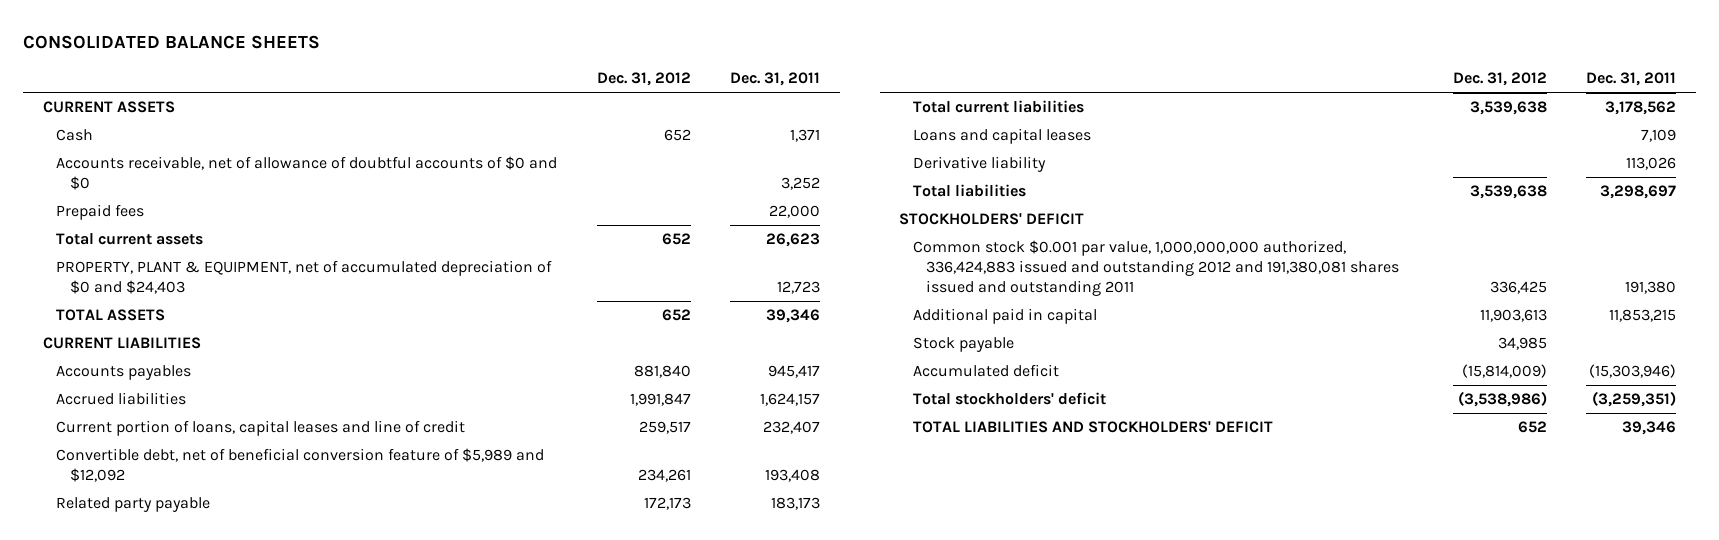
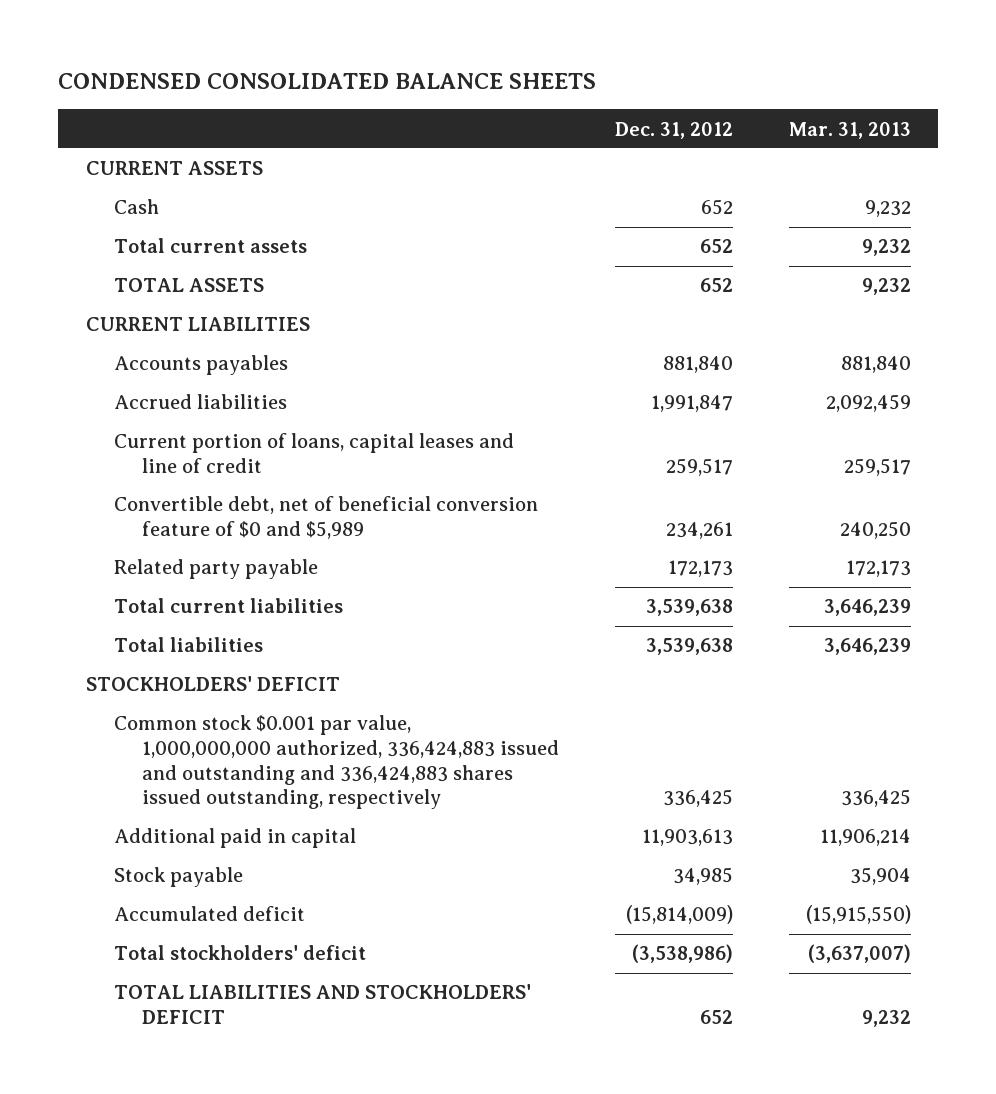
[22,34,320,49] CONSOLIDATED BALANCE SHEETS -> [57,73,596,90] CONDENSED CONSOLIDATED BALANCE SHEETS
[729,72,820,87] Dec. 31, 2011 -> none
none -> [788,121,911,139] Mar. 31, 2013
[56,156,558,191] Accounts receivable, net of allowance of doubtful accounts of $0 and $0 -> none
[56,204,145,221] Prepaid fees -> none
[56,260,553,295] PROPERTY, PLANT & EQUIPMENT, net of accumulated depreciation of $0 and $24,403 -> none
[56,448,545,483] Convertible debt, net of beneficial conversion feature of $5,989 and $12,092 -> [114,496,539,539] Convertible debt, net of beneficial conversion feature of $0 and $5,989
[912,128,1091,145] Loans and capital leases -> none
[912,156,1046,173] Derivative liability -> none
[912,240,1400,297] Common stock $0.001 par value, 1,000,000,000 authorized, 336,424,883 issued and outstanding 2012 and 191,380,081 shares issued and outstanding 2011 -> [114,715,560,810] Common stock $0.001 par value, 1,000,000,000 authorized, 336,424,883 issued and outstanding and 336,424,883 shares issued outstanding, respectively

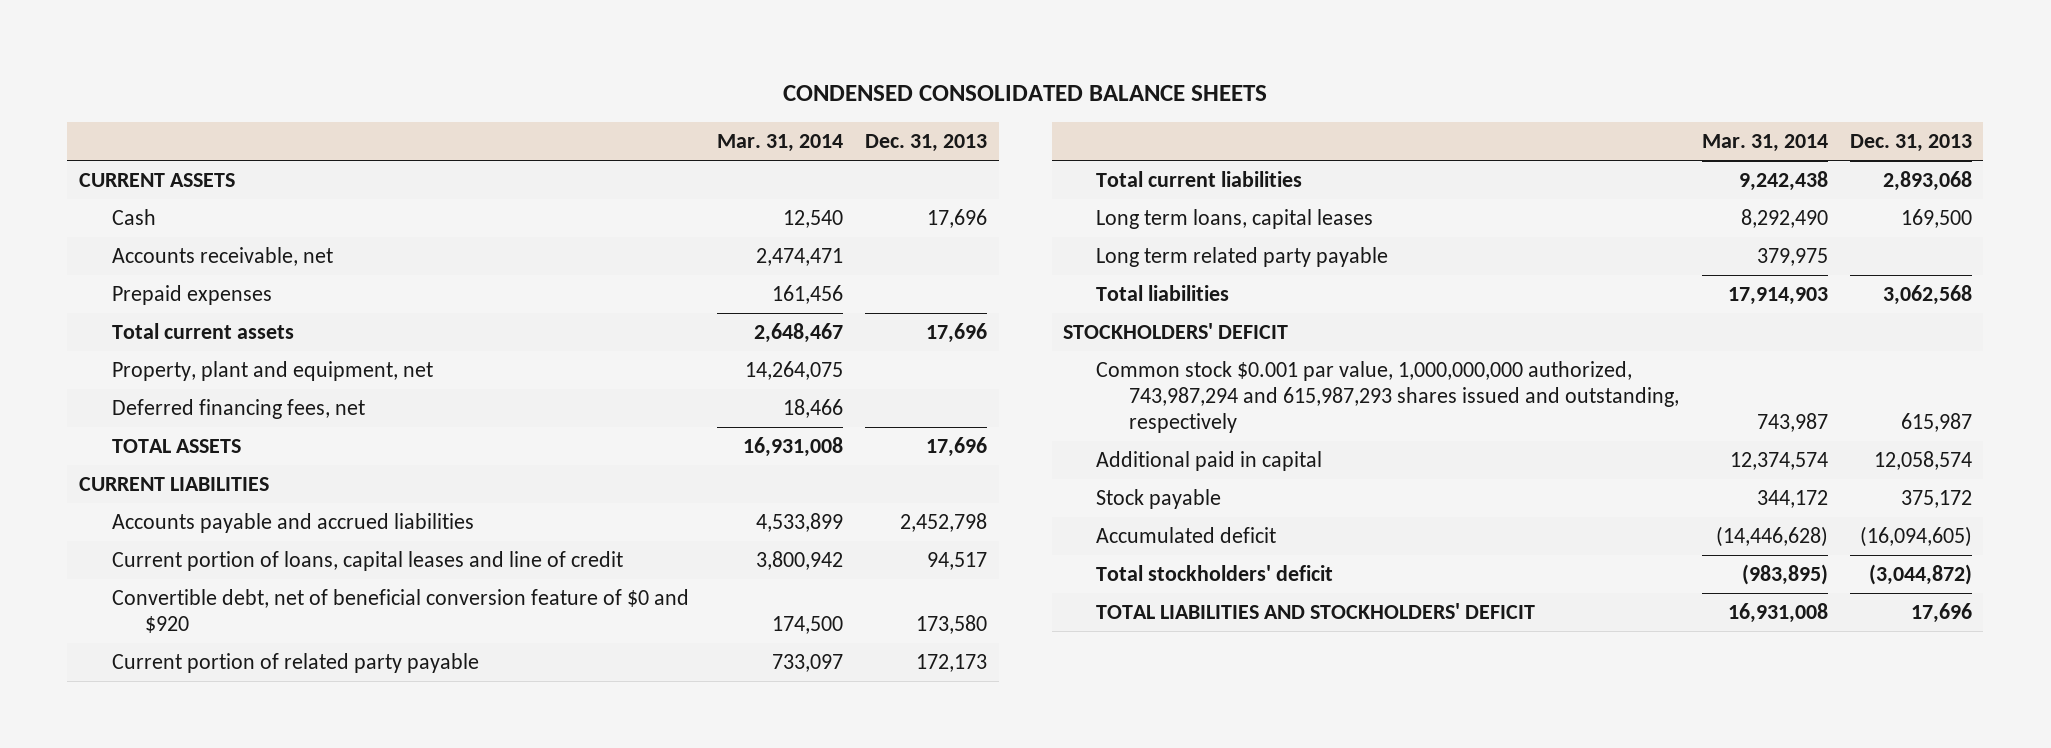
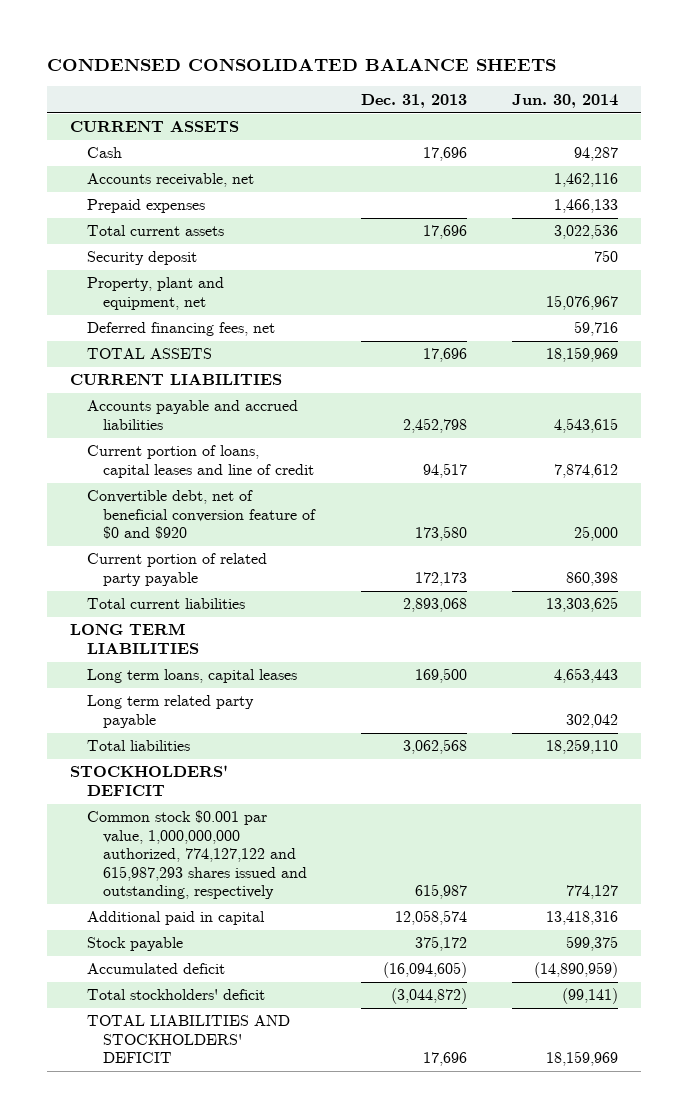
[717,134,844,153] Mar. 31, 2014 -> none
none -> [511,93,618,108] Jun. 30, 2014
none -> [86,251,197,266] Security deposit
none -> [69,623,199,654] LONG TERM LIABILITIES
[1096,360,1680,434] Common stock $0.001 par value, 1,000,000,000 authorized, 743,987,294 and 615,987,293 shares issued and outstanding, respectively -> [86,810,308,900] Common stock $0.001 par value, 1,000,000,000 authorized, 774,127,122 and 615,987,293 shares issued and outstanding, respectively

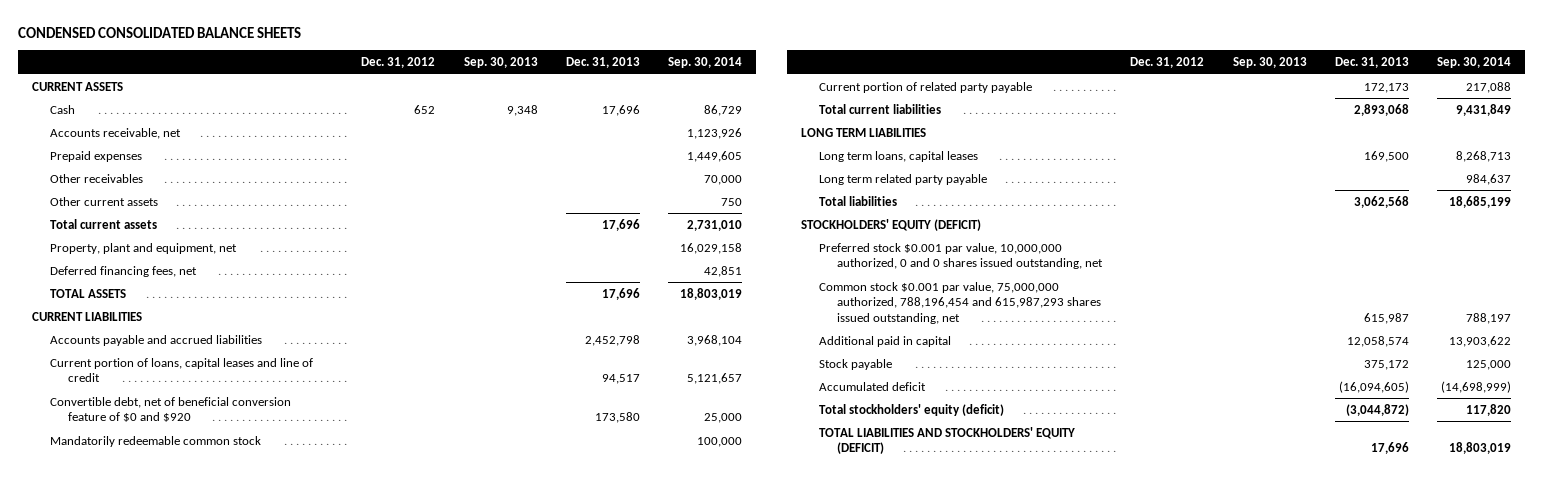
[511,93,618,108] Jun. 30, 2014 -> none
none -> [361,56,436,68] Dec. 31, 2012
none -> [463,56,538,68] Sep. 30, 2013
none -> [668,56,743,68] Sep. 30, 2014
none -> [50,173,144,183] Other receivables
none -> [50,196,159,206] Other current assets
[86,251,197,266] Security deposit -> none
none -> [50,435,262,447] Mandatorily redeemable common stock
[69,765,228,796] STOCKHOLDERS' DEFICIT -> [801,218,982,231] STOCKHOLDERS' EQUITY (DEFICIT)
none -> [819,242,1104,270] Preferred stock $0.001 par value, 10,000,000 authorized, 0 and 0 shares issued outstanding, net
[86,810,308,900] Common stock $0.001 par value, 1,000,000,000 authorized, 774,127,122 and 615,987,293 shares issued and outstanding, respectively -> [819,281,1102,324] Common stock $0.001 par value, 75,000,000 authorized, 788,196,454 and 615,987,293 shares issued outstanding, net
[86,989,265,1001] Total stockholders' deficit -> [819,403,1005,416] Total stockholders' equity (deficit)
[86,1015,290,1064] TOTAL LIABILITIES AND STOCKHOLDERS' DEFICIT -> [819,426,1076,455] TOTAL LIABILITIES AND STOCKHOLDERS' EQUITY (DEFICIT)

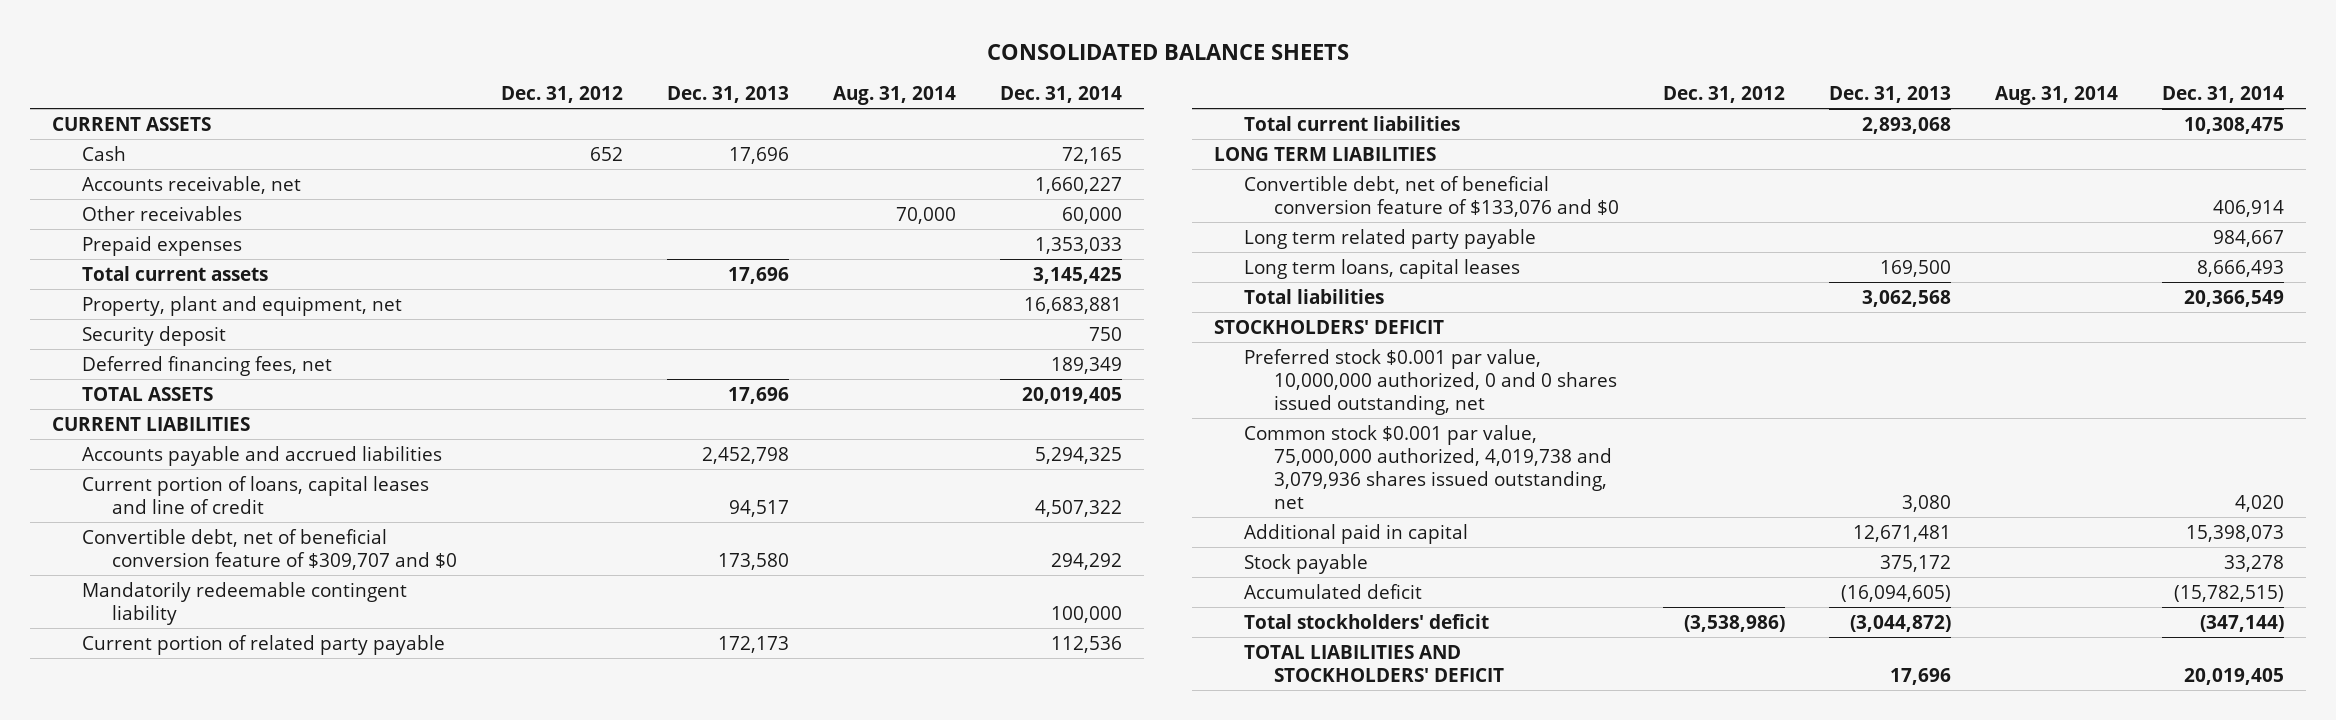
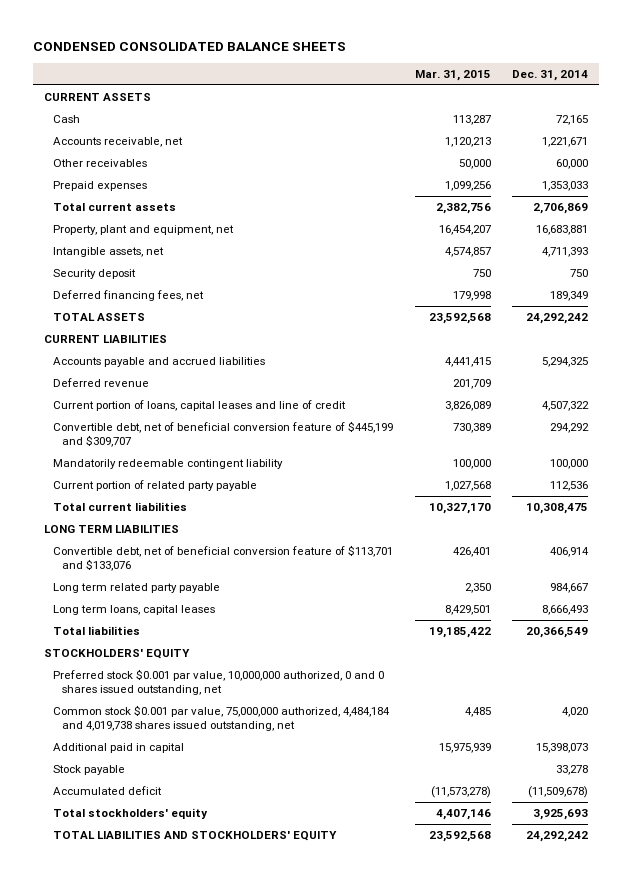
[986,43,1349,60] CONSOLIDATED BALANCE SHEETS -> [33,42,347,52] CONDENSED CONSOLIDATED BALANCE SHEETS
[500,86,623,104] Dec. 31, 2012 -> none
[667,86,790,104] Dec. 31, 2013 -> none
[833,86,957,106] Aug. 31, 2014 -> none
none -> [414,69,491,81] Mar. 31, 2015
[1035,176,1123,194] 1,660,227 -> [542,137,589,148] 1,221,671
[1033,266,1123,284] 3,145,425 -> [533,203,589,215] 2,706,869
none -> [53,247,165,258] Intangible assets, net
[1022,386,1123,404] 20,019,405 -> [526,313,589,325] 24,292,242
none -> [53,378,150,388] Deferred revenue
[82,528,457,570] Convertible debt, net of beneficial conversion feature of $309,707 and $0 -> [53,421,394,447] Convertible debt, net of beneficial conversion feature of $445,199 and $309,707
[1243,175,1619,217] Convertible debt, net of beneficial conversion feature of $133,076 and $0 -> [53,545,394,571] Convertible debt, net of beneficial conversion feature of $113,701 and $133,076
[1213,319,1444,334] STOCKHOLDERS' DEFICIT -> [44,649,191,660] STOCKHOLDERS' EQUITY
[1243,424,1612,510] Common stock $0.001 par value, 75,000,000 authorized, 4,019,738 and 3,079,936 shares issued outstanding, net -> [53,705,391,731] Common stock $0.001 par value, 75,000,000 authorized, 4,484,184 and 4,019,738 shares issued outstanding, net
[2173,584,2284,602] (15,782,515) -> [528,786,589,799] (11,509,678)
[1243,613,1489,629] Total stockholders' deficit -> [53,808,209,820] Total stockholders' equity
[2199,614,2284,632] (347,144) -> [533,809,589,821] 3,925,693
[1243,644,1504,682] TOTAL LIABILITIES AND STOCKHOLDERS' DEFICIT -> [53,831,338,842] TOTAL LIABILITIES AND STOCKHOLDERS' EQUITY
[2183,667,2284,685] 20,019,405 -> [526,831,589,843] 24,292,242

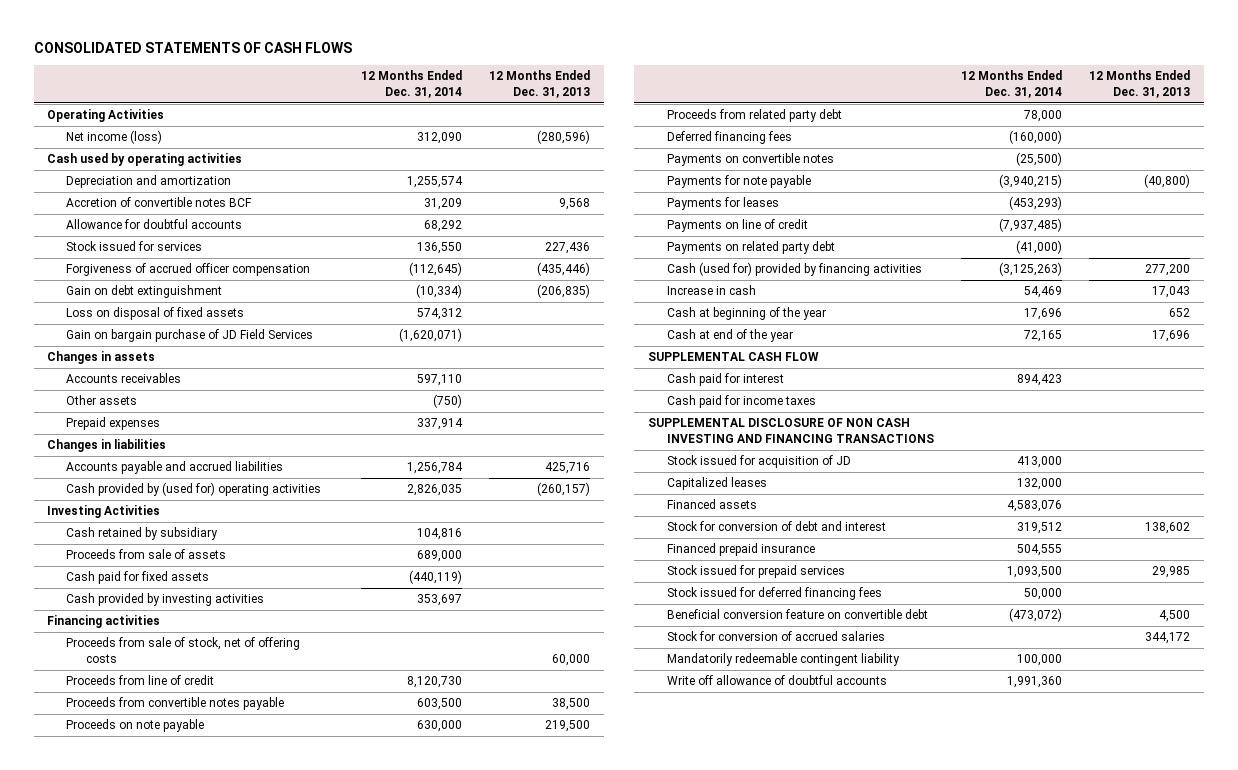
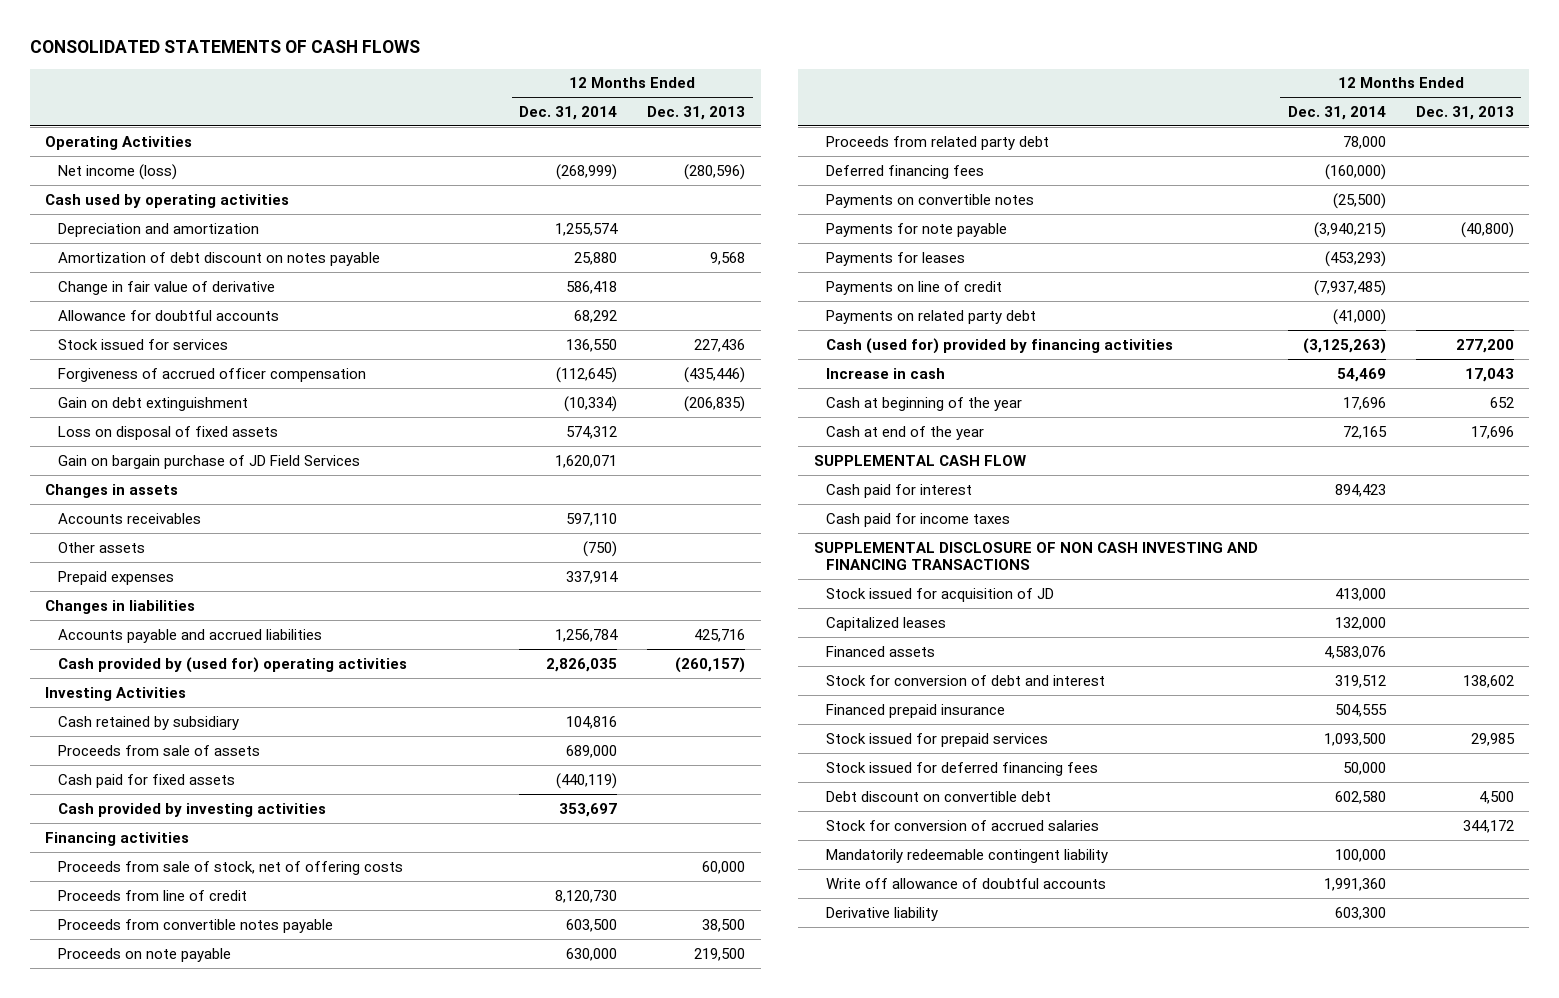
[416,132,462,145] 312,090 -> [556,163,618,180] (268,999)
[66,197,253,208] Accretion of convertible notes BCF -> [57,251,380,266] Amortization of debt discount on notes payable
[423,198,462,211] 31,209 -> [574,251,618,265] 25,880
none -> [57,280,275,295] Change in fair value of derivative
[398,328,462,343] (1,620,071) -> [555,454,618,468] 1,620,071
[666,609,928,620] Beneficial conversion feature on convertible debt -> none
none -> [826,790,1052,802] Debt discount on convertible debt
none -> [826,906,939,921] Derivative liability

